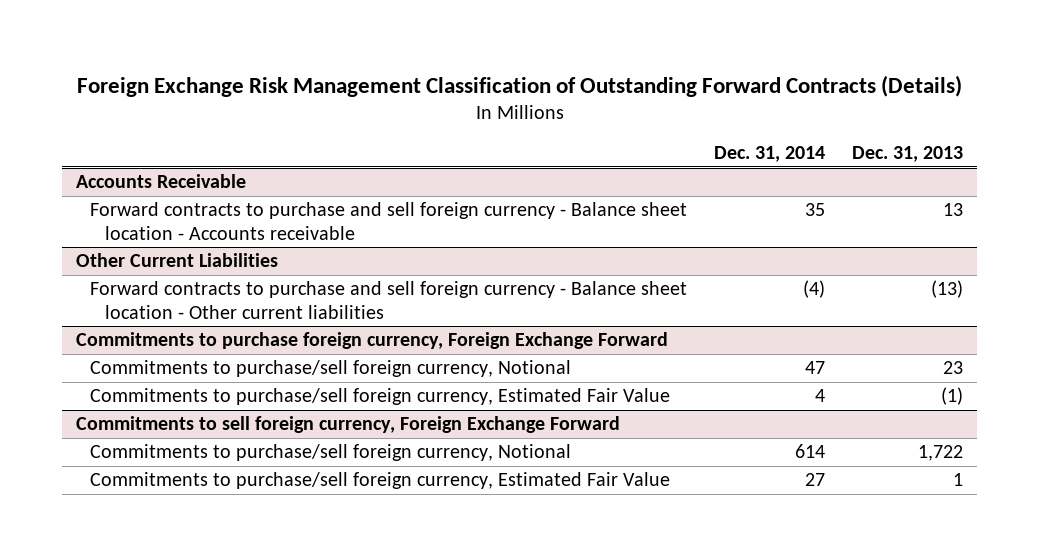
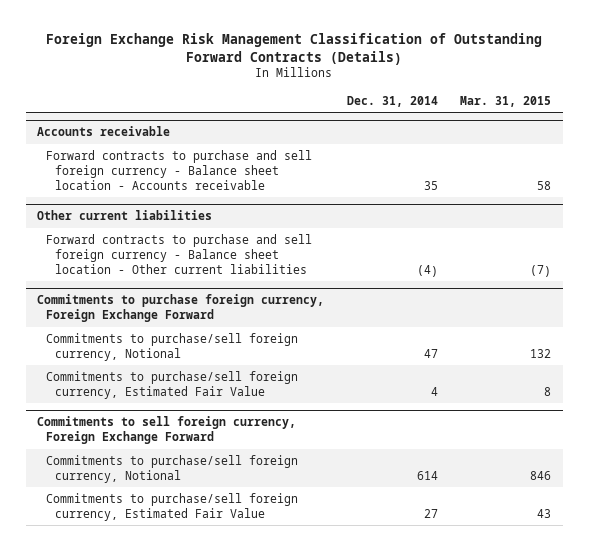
[852,146,964,163] Dec. 31, 2013 -> none
none -> [460,95,552,107] Mar. 31, 2015
[75,174,246,189] Accounts Receivable -> [37,126,171,137] Accounts receivable
[75,253,278,268] Other Current Liabilities -> [37,210,213,221] Other current liabilities

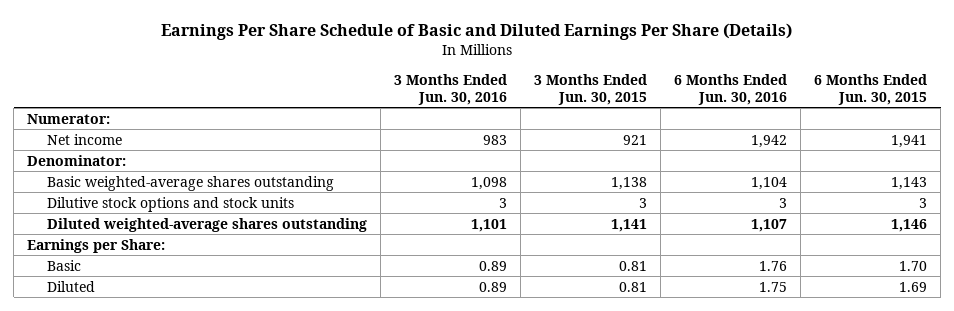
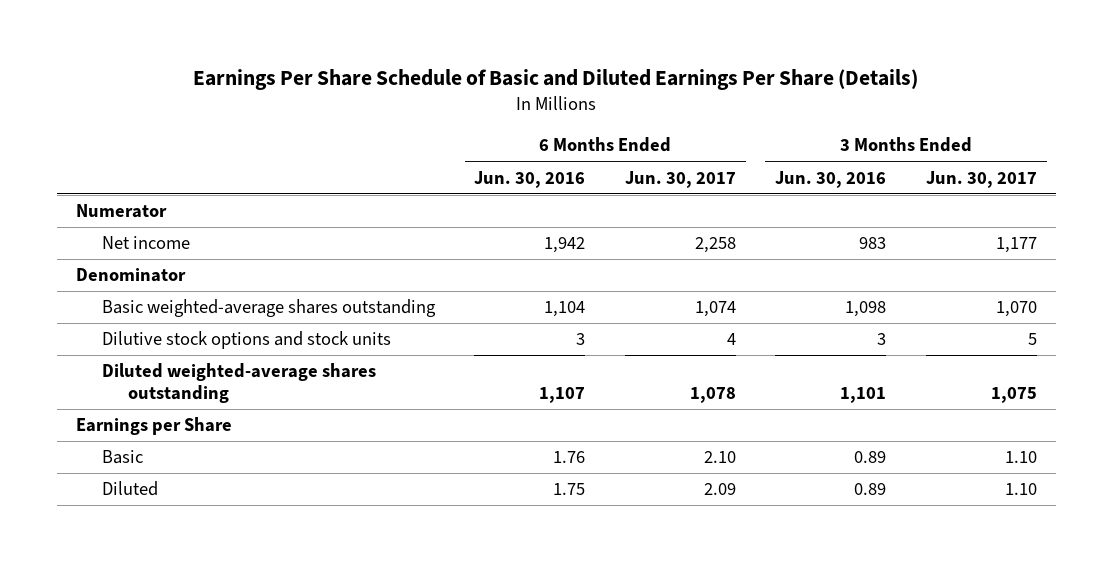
[533,73,647,105] 3 Months Ended Jun. 30, 2015 -> none
[813,73,927,105] 6 Months Ended Jun. 30, 2015 -> none
none -> [624,170,736,188] Jun. 30, 2017
none -> [925,170,1037,188] Jun. 30, 2017
[27,113,111,124] Numerator: -> [76,204,168,219] Numerator
[27,154,127,166] Denominator: -> [76,268,187,283] Denominator
[27,238,166,253] Earnings per Share: -> [76,417,233,436] Earnings per Share

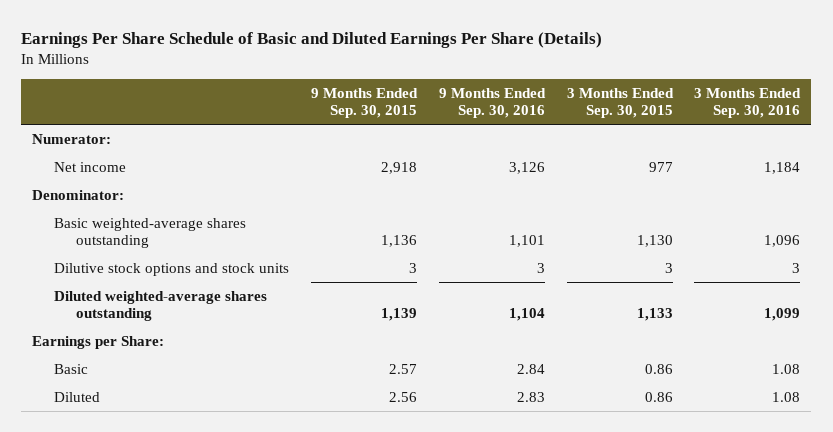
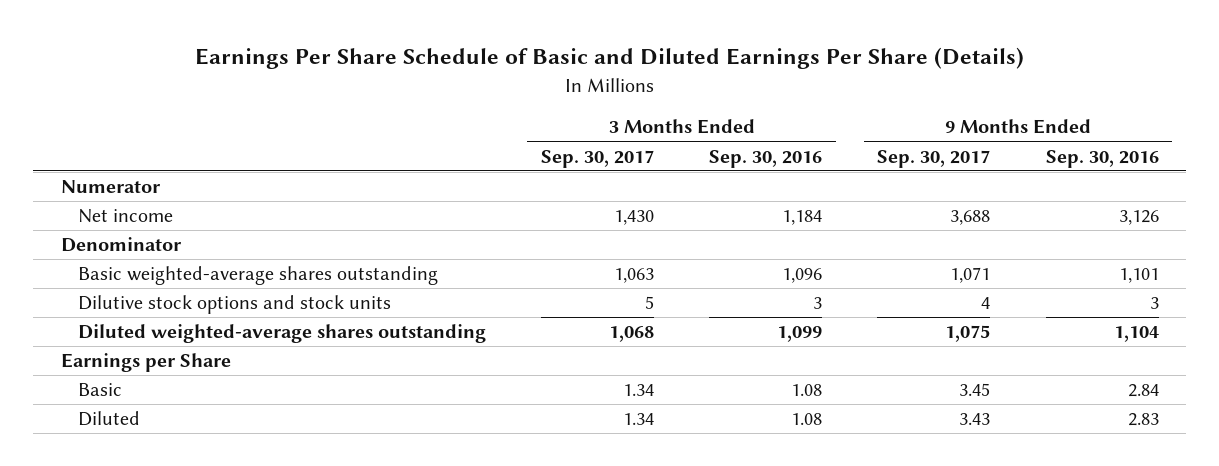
[310,87,418,118] 9 Months Ended Sep. 30, 2015 -> none
[566,87,674,118] 3 Months Ended Sep. 30, 2015 -> none
none -> [541,149,655,168] Sep. 30, 2017
none -> [877,149,991,168] Sep. 30, 2017
[32,134,112,145] Numerator: -> [60,180,161,194] Numerator
[32,190,125,201] Denominator: -> [60,237,182,253] Denominator
[32,336,165,350] Earnings per Share: -> [60,353,231,373] Earnings per Share

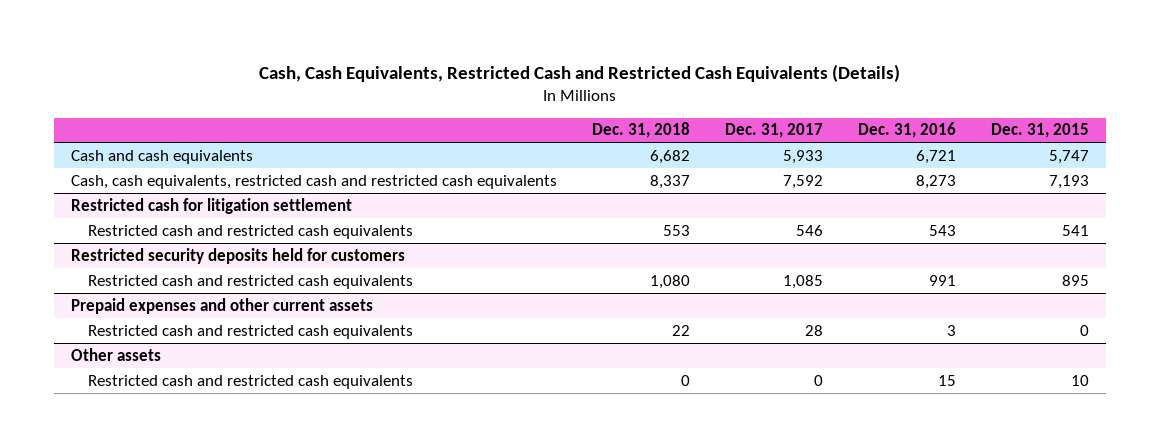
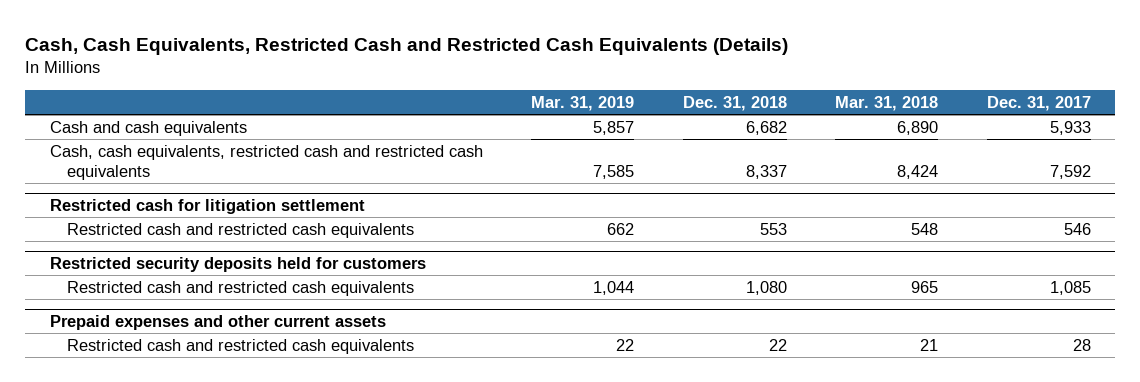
[857,122,956,139] Dec. 31, 2016 -> none
[990,123,1089,139] Dec. 31, 2015 -> none
none -> [531,95,635,111] Mar. 31, 2019
none -> [835,95,939,111] Mar. 31, 2018
[71,347,162,361] Other assets -> none
[88,374,414,389] Restricted cash and restricted cash equivalents -> none

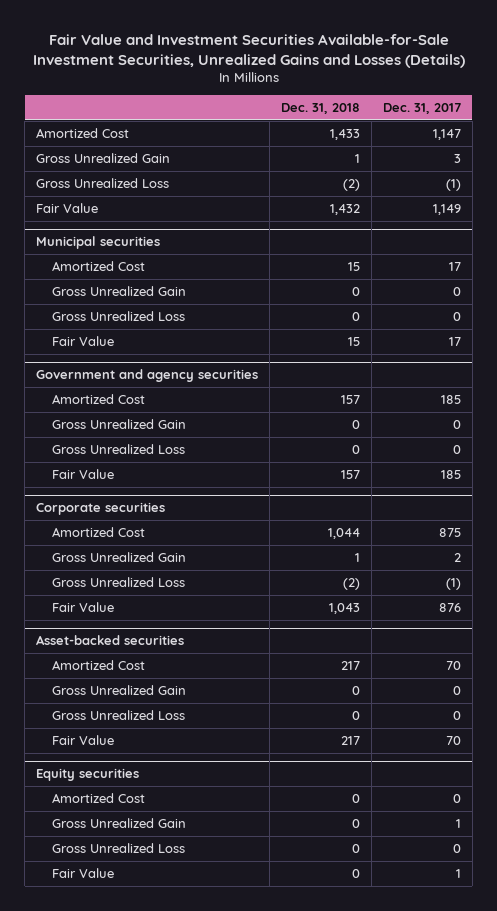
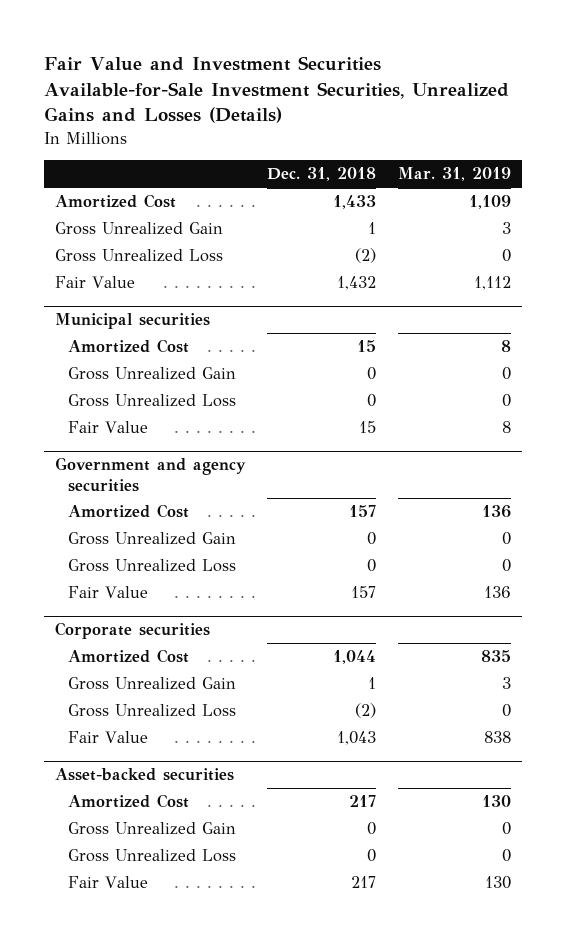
[382,103,461,115] Dec. 31, 2017 -> none
none -> [397,167,511,182] Mar. 31, 2019
[36,767,140,781] Equity securities -> none
[51,792,145,803] Amortized Cost -> none
[51,817,186,828] Gross Unrealized Gain -> none
[51,842,185,853] Gross Unrealized Loss -> none
[51,867,114,878] Fair Value -> none

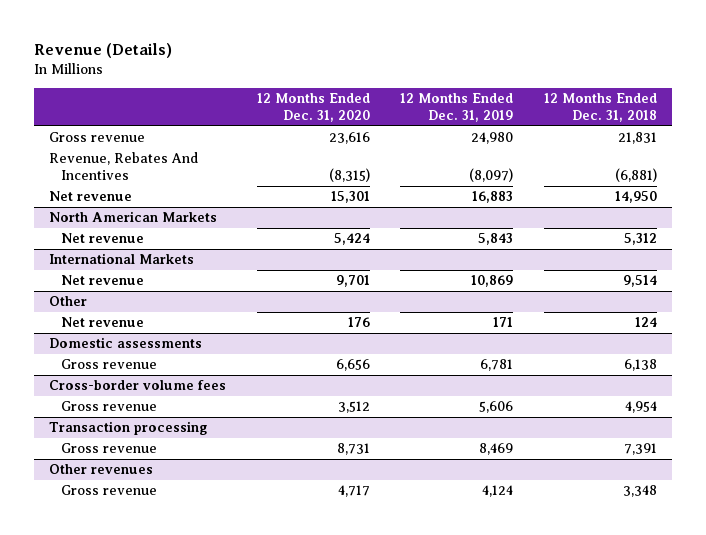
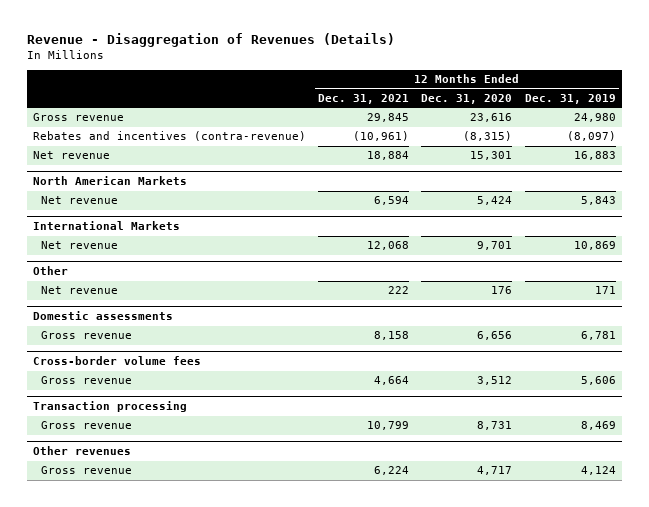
[34,43,173,59] Revenue (Details) -> [26,32,395,47] Revenue - Disaggregation of Revenues (Details)
[543,93,657,122] 12 Months Ended Dec. 31, 2018 -> none
none -> [318,93,410,104] Dec. 31, 2021
[49,152,199,180] Revenue, Rebates And Incentives -> [32,131,306,142] Rebates and incentives (contra-revenue)

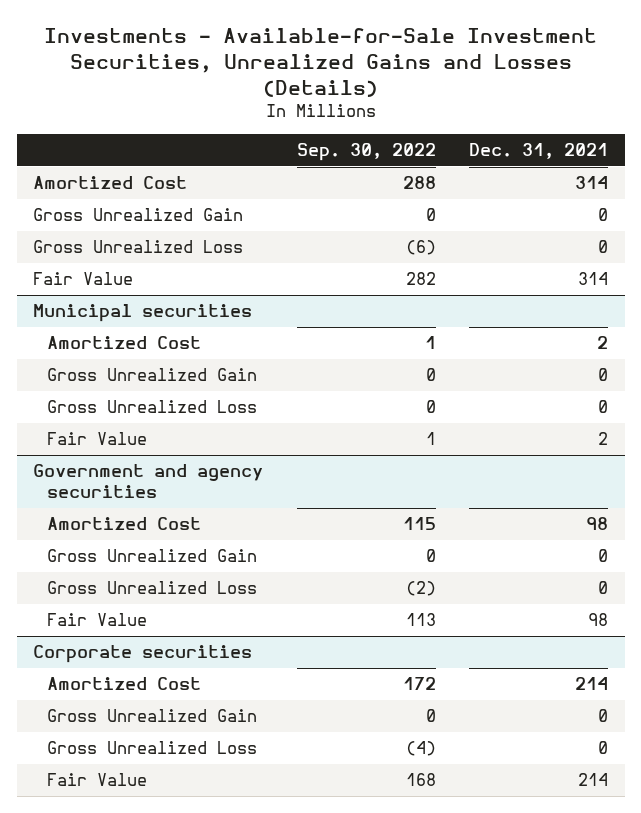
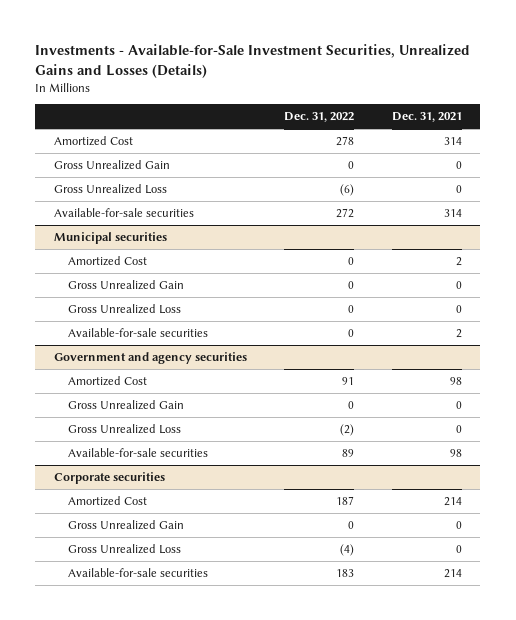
[296,143,436,162] Sep. 30, 2022 -> none
none -> [284,112,355,123] Dec. 31, 2022
[33,272,134,286] Fair Value -> [54,208,195,218] Available-for-sale securities
[46,432,147,446] Fair Value -> [68,328,209,338] Available-for-sale securities
[46,613,147,627] Fair Value -> [68,448,209,458] Available-for-sale securities
[46,773,147,787] Fair Value -> [68,568,209,578] Available-for-sale securities

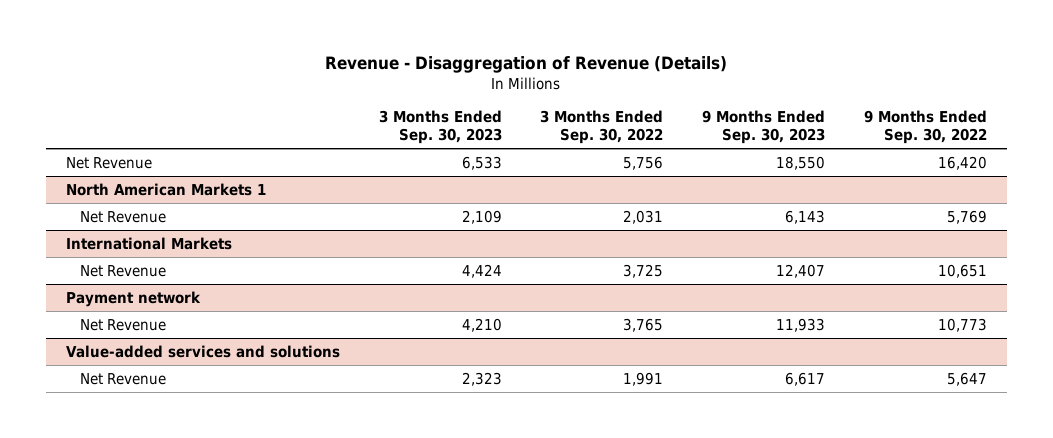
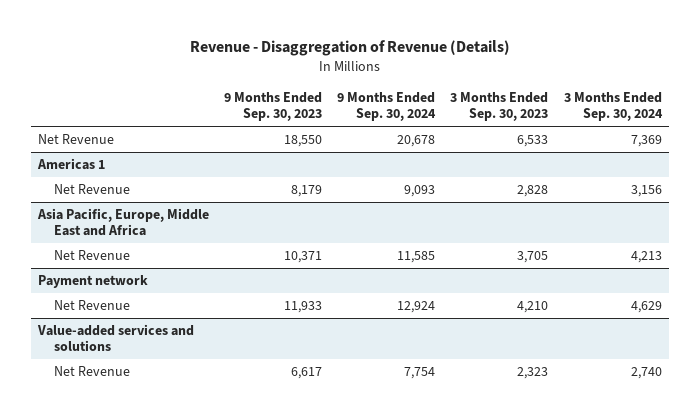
[540,110,664,145] 3 Months Ended Sep. 30, 2022 -> none
[864,110,988,145] 9 Months Ended Sep. 30, 2022 -> none
none -> [337,92,437,122] 9 Months Ended Sep. 30, 2024
none -> [563,92,663,122] 3 Months Ended Sep. 30, 2024
[65,182,266,196] North American Markets 1 -> [37,158,106,171] Americas 1
[461,209,502,224] 2,109 -> [517,185,549,198] 2,828
[785,209,826,224] 6,143 -> [291,185,323,198] 8,179
[65,236,232,250] International Markets -> [37,208,210,237] Asia Pacific, Europe, Middle East and Africa
[461,263,502,278] 4,424 -> [517,251,549,264] 3,705
[776,263,826,278] 12,407 -> [284,251,323,264] 10,371

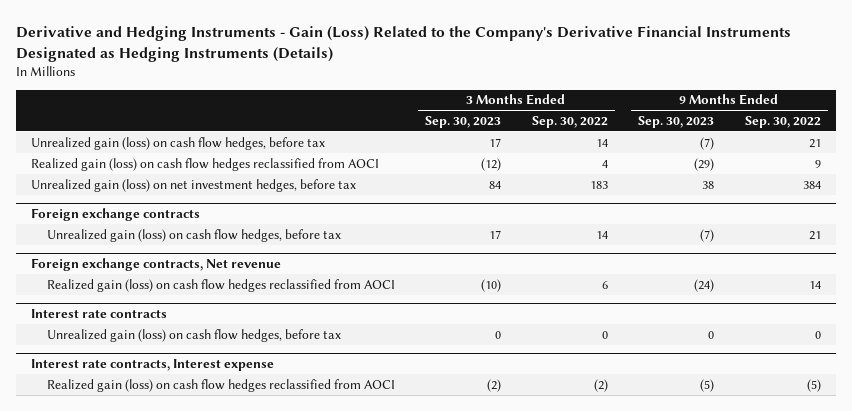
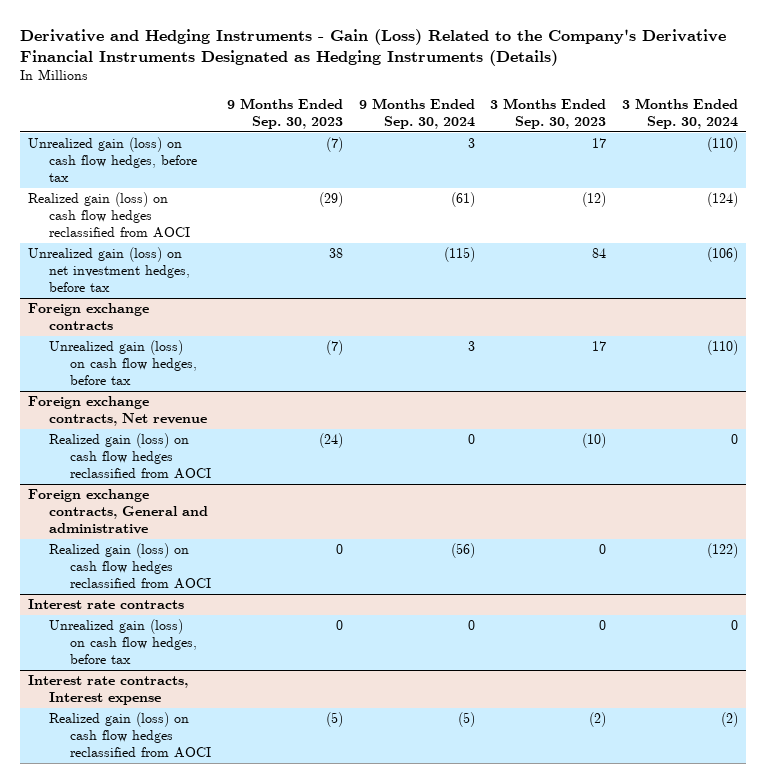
[531,115,608,128] Sep. 30, 2022 -> none
[744,115,821,128] Sep. 30, 2022 -> none
none -> [358,97,475,129] 9 Months Ended Sep. 30, 2024
none -> [622,97,739,129] 3 Months Ended Sep. 30, 2024
none -> [27,489,208,535] Foreign exchange contracts, General and administrative
none -> [48,543,212,590] Realized gain (loss) on cash flow hedges reclassified from AOCI

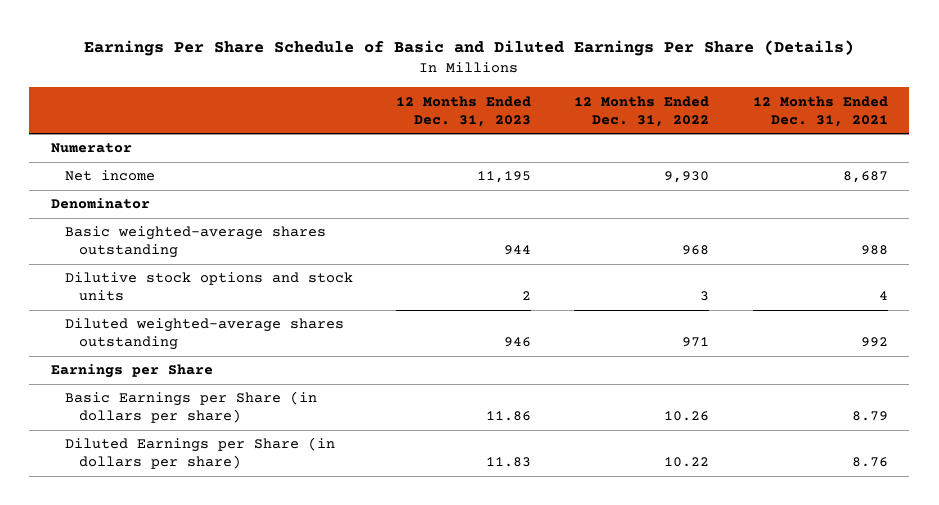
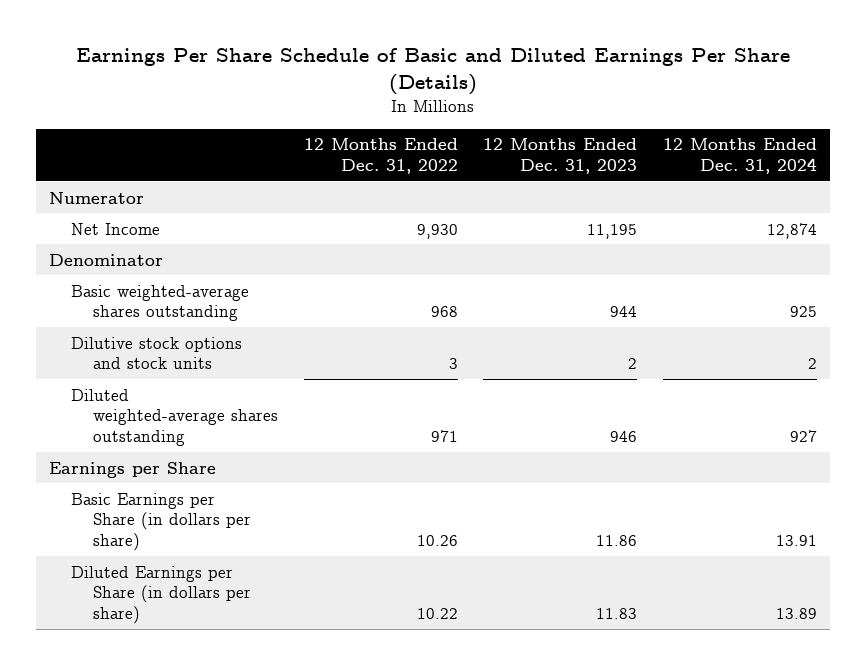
[752,95,888,127] 12 Months Ended Dec. 31, 2021 -> none
none -> [662,138,817,175] 12 Months Ended Dec. 31, 2024
[65,170,156,182] Net income -> [70,222,160,235] Net Income

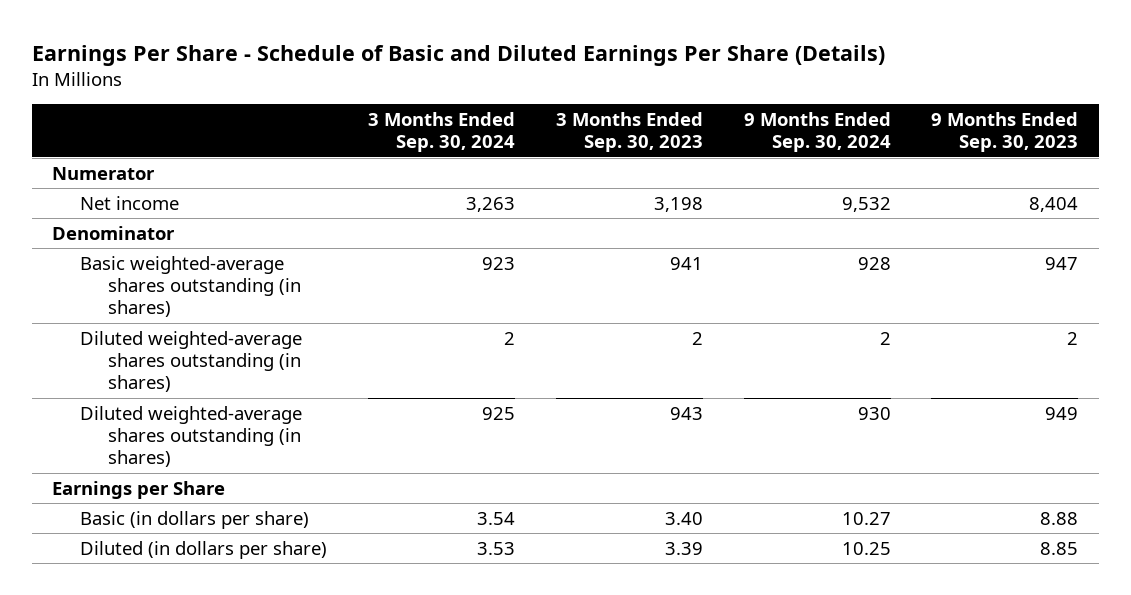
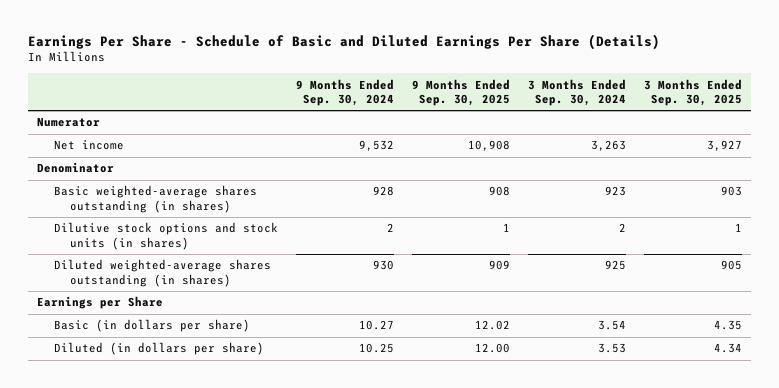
[555,111,703,153] 3 Months Ended Sep. 30, 2023 -> none
[931,111,1079,153] 9 Months Ended Sep. 30, 2023 -> none
none -> [411,78,510,107] 9 Months Ended Sep. 30, 2025
none -> [644,78,743,107] 3 Months Ended Sep. 30, 2025
[80,330,303,393] Diluted weighted-average shares outstanding (in shares) -> [53,222,278,251] Dilutive stock options and stock units (in shares)

